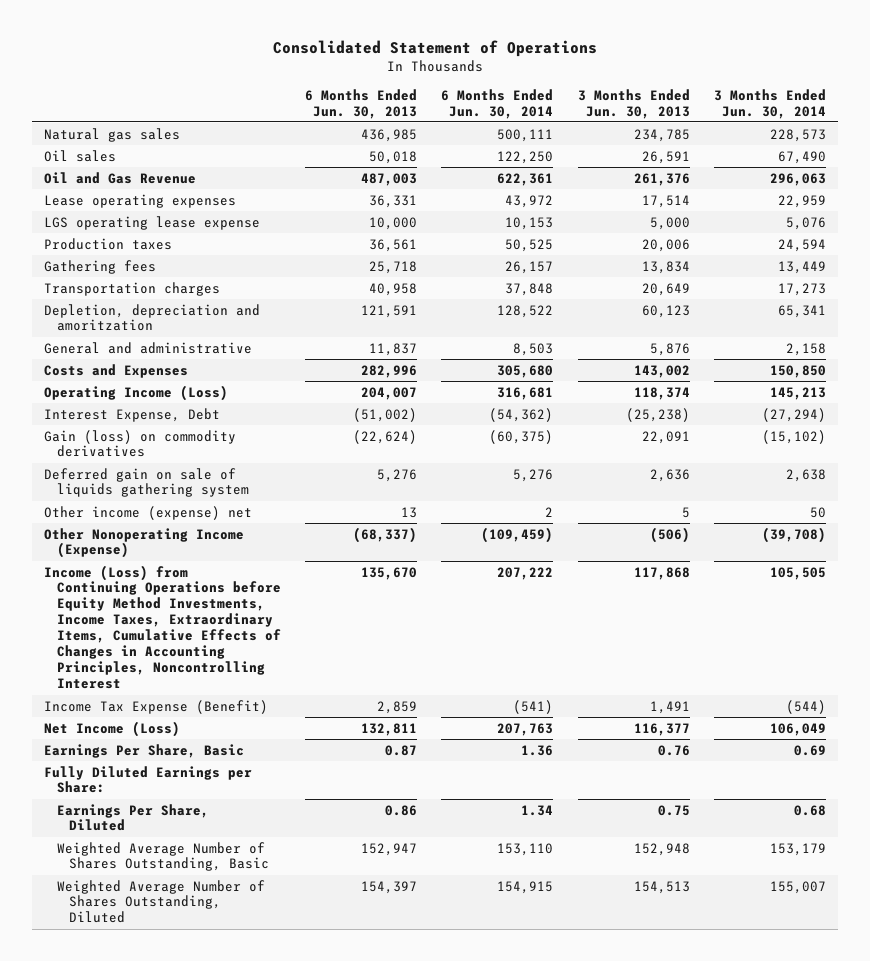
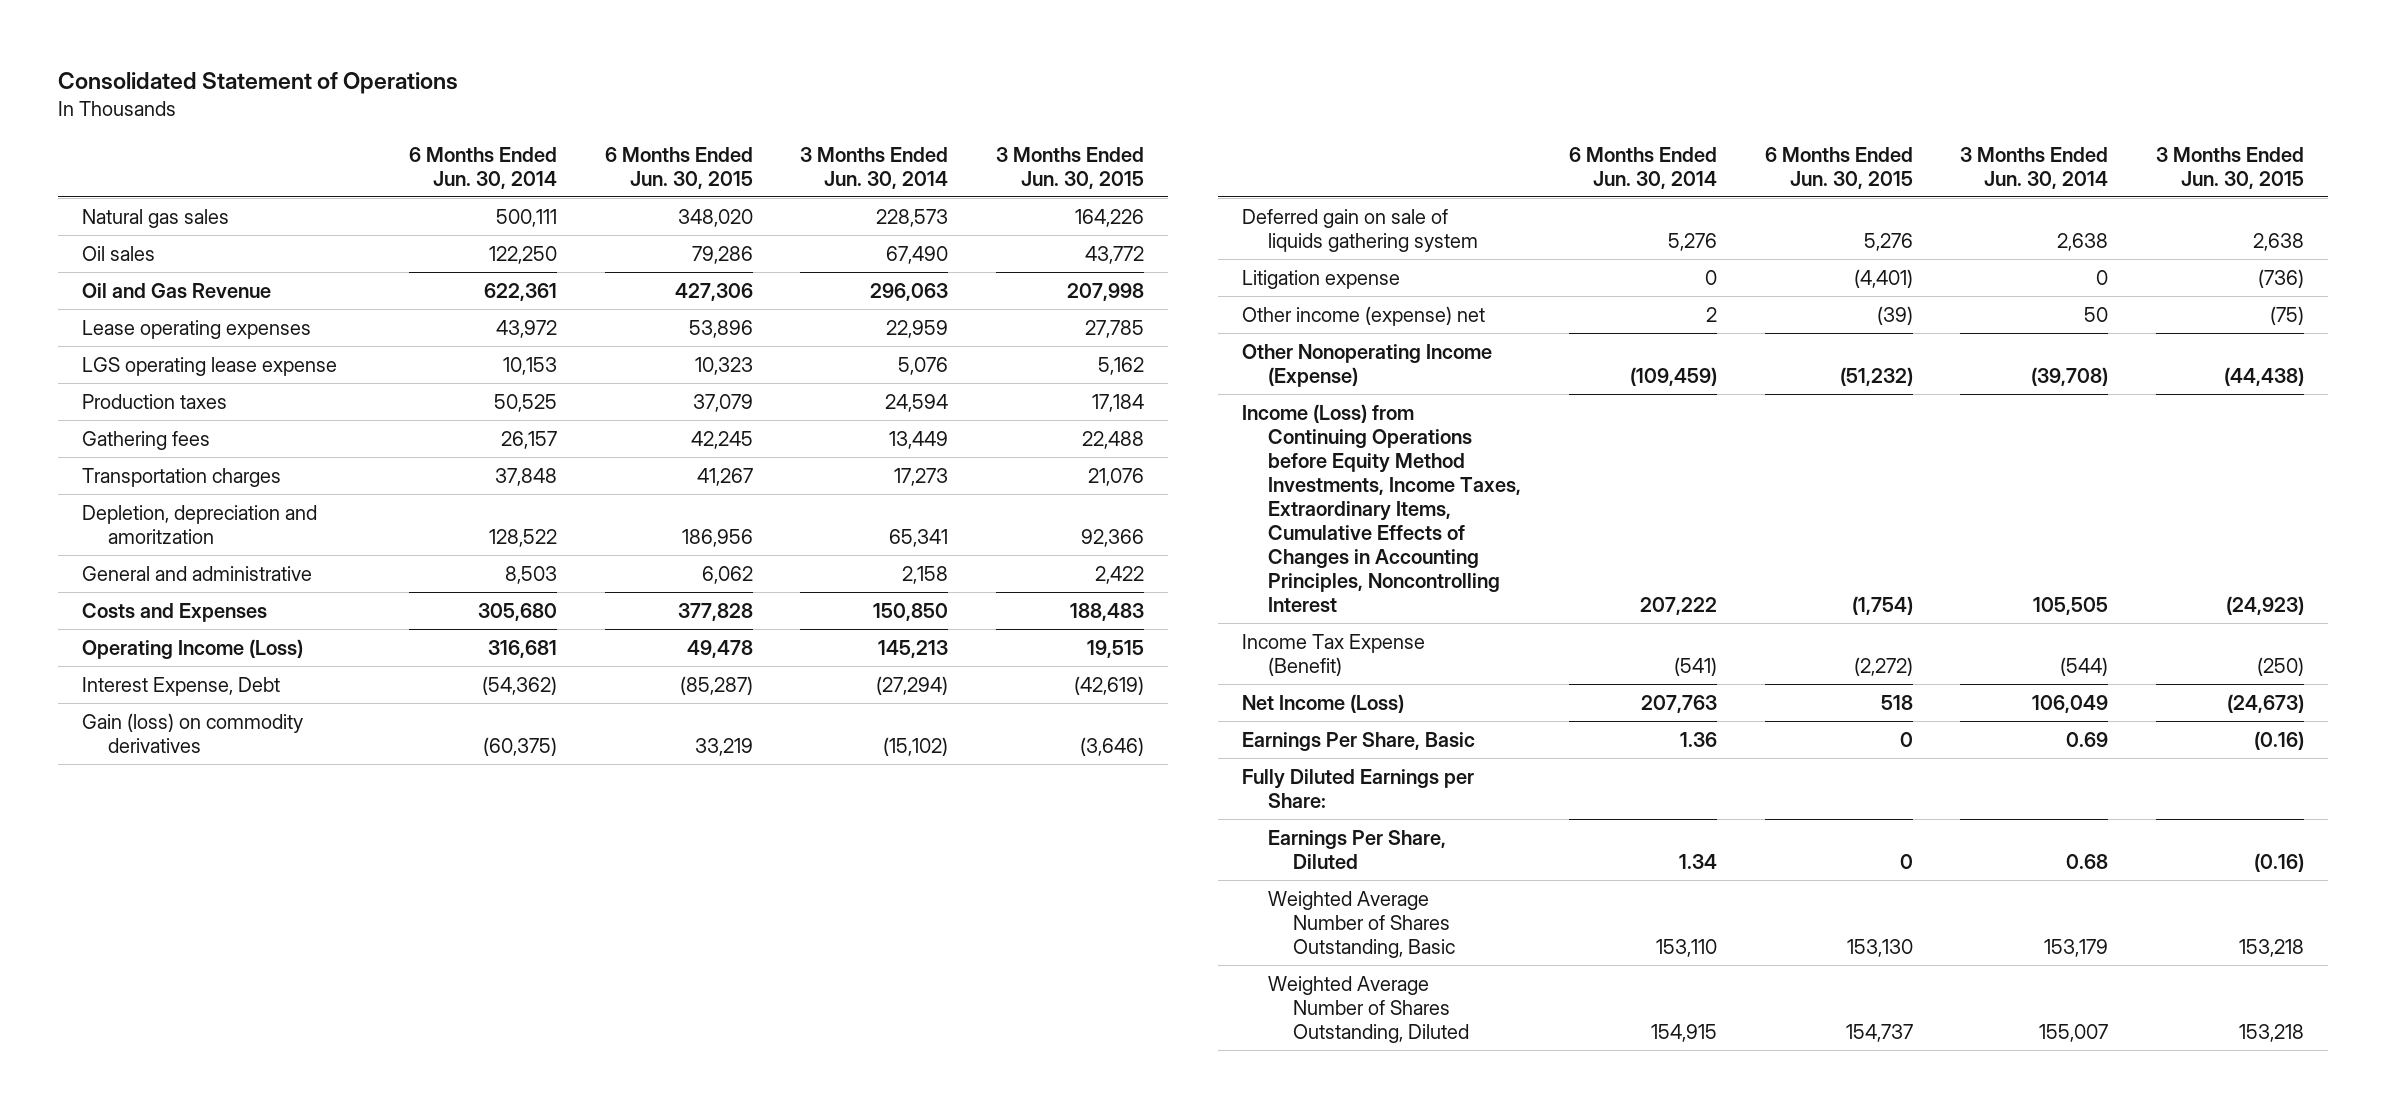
[304,88,417,119] 6 Months Ended Jun. 30, 2013 -> none
[577,88,690,119] 3 Months Ended Jun. 30, 2013 -> none
none -> [604,146,753,189] 6 Months Ended Jun. 30, 2015
none -> [996,146,1145,189] 3 Months Ended Jun. 30, 2015
none -> [1242,269,1401,289] Litigation expense

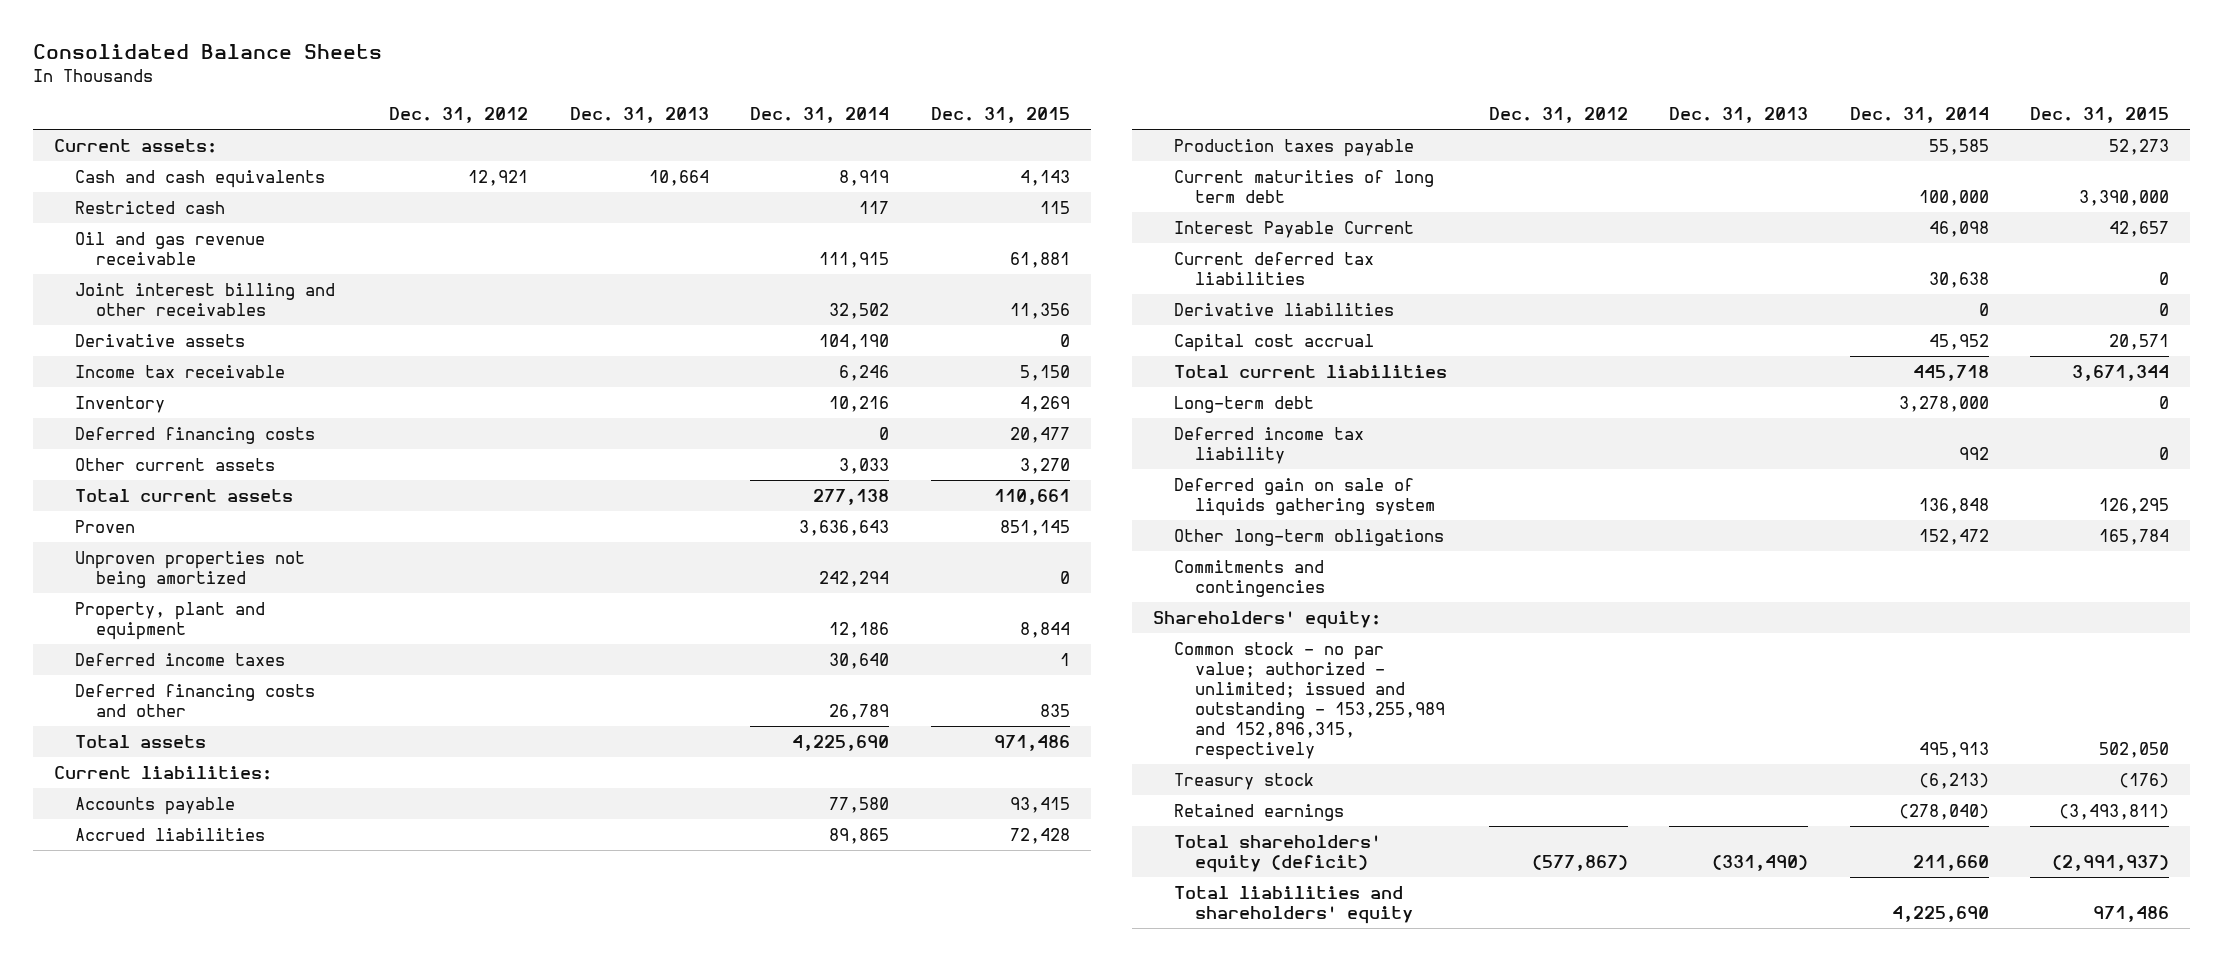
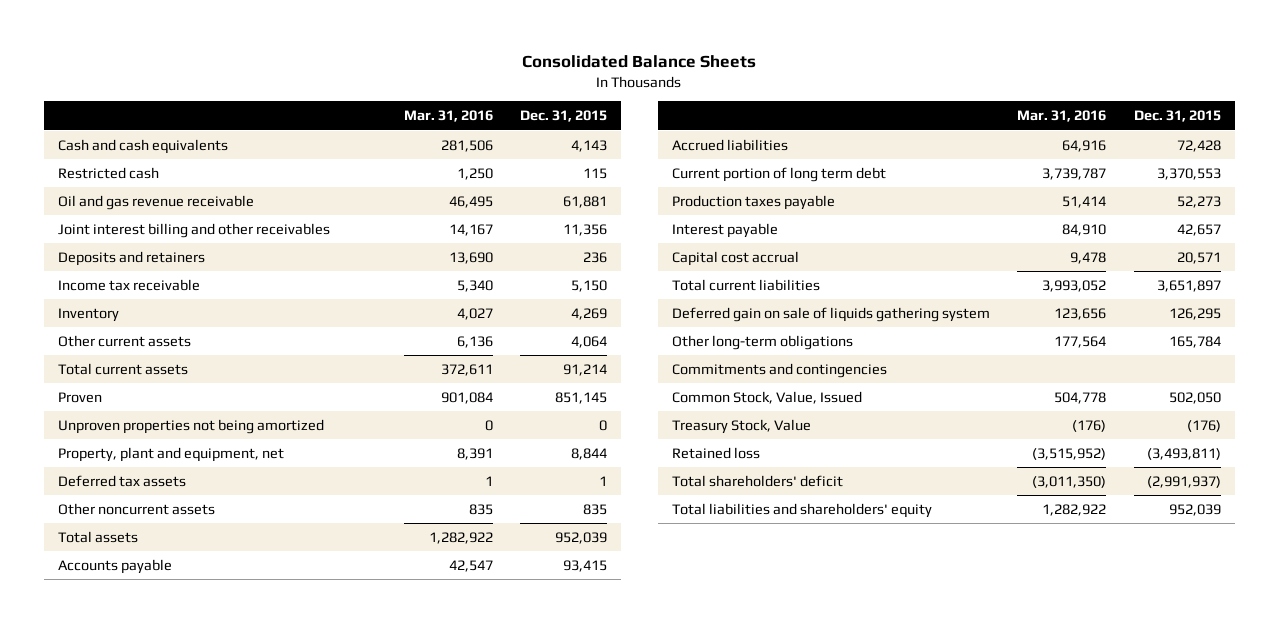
[389,106,529,123] Dec. 31, 2012 -> none
[569,106,709,123] Dec. 31, 2013 -> none
[750,106,890,123] Dec. 31, 2014 -> none
none -> [403,110,493,123] Mar. 31, 2016
[53,138,217,153] Current assets: -> none
[74,333,245,347] Derivative assets -> none
none -> [57,250,205,266] Deposits and retainers
[74,426,315,444] Deferred financing costs -> none
[1019,457,1070,474] 3,270 -> [571,335,608,348] 4,064
[993,488,1070,505] 110,661 -> [563,363,608,376] 91,214
[53,765,272,780] Current liabilities: -> none
[74,601,265,640] Property, plant and equipment -> [57,446,284,462] Property, plant and equipment, net
[74,652,285,666] Deferred income taxes -> [57,474,186,487] Deferred tax assets
[74,683,315,717] Deferred financing costs and other -> [57,502,215,515] Other noncurrent assets
[993,734,1070,751] 971,486 -> [555,531,608,544] 952,039
none -> [671,166,886,182] Current portion of long term debt
[1174,169,1435,203] Current maturities of long term debt -> none
[1174,251,1375,285] Current deferred tax liabilities -> none
[1174,302,1395,316] Derivative liabilities -> none
[1174,220,1415,238] Interest Payable Current -> [671,222,778,238] Interest payable
[1174,395,1315,413] Long-term debt -> none
[1174,426,1365,464] Deferred income tax liability -> none
[2072,364,2170,381] 3,671,344 -> [1157,279,1222,292] 3,651,897
[1153,610,1382,629] Shareholders' equity: -> none
[1174,641,1446,760] Common stock - no par value; authorized - unlimited; issued and outstanding - 153,255,989 and 152,896,315, respectively -> [671,390,862,404] Common Stock, Value, Issued
[1174,772,1315,790] Treasury stock -> [671,418,811,434] Treasury Stock, Value
[1174,803,1345,821] Retained earnings -> [671,446,760,459] Retained loss
[1174,834,1382,873] Total shareholders' equity (deficit) -> [671,474,843,487] Total shareholders' deficit
[2093,905,2170,922] 971,486 -> [1169,503,1222,516] 952,039

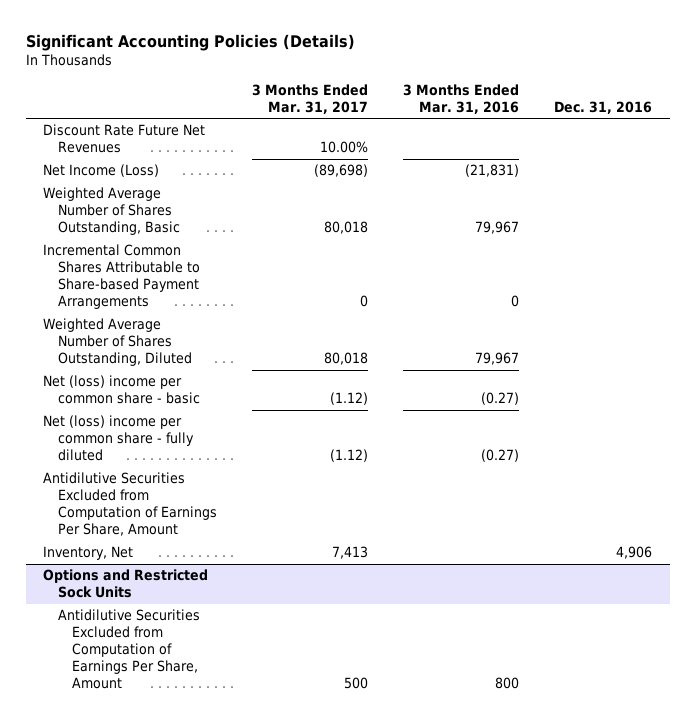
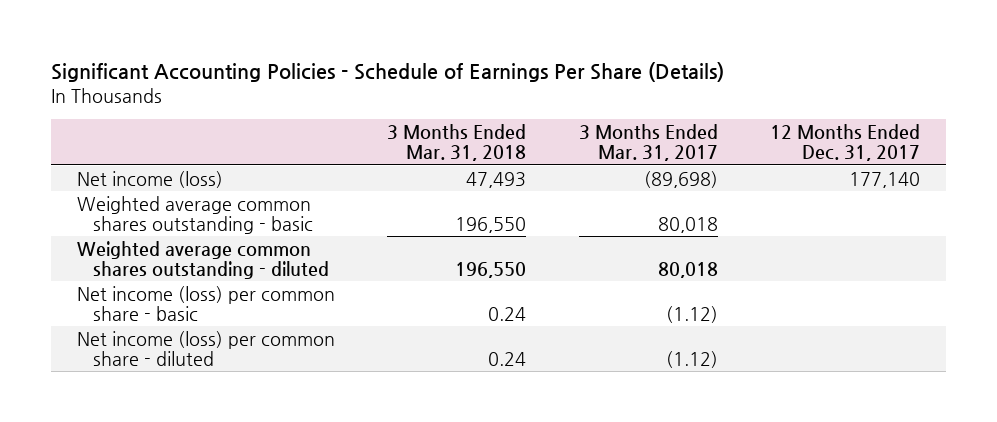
[25,33,355,51] Significant Accounting Policies (Details) -> [50,61,724,82] Significant Accounting Policies - Schedule of Earnings Per Share (Details)
[403,83,520,114] 3 Months Ended Mar. 31, 2016 -> none
[554,100,653,114] Dec. 31, 2016 -> none
none -> [387,123,527,162] 3 Months Ended Mar. 31, 2018
none -> [769,123,920,162] 12 Months Ended Dec. 31, 2017
[43,124,206,154] Discount Rate Future Net Revenues -> none
[43,244,200,310] Incremental Common Shares Attributable to Share-based Payment Arrangements -> none
[43,472,217,537] Antidilutive Securities Excluded from Computation of Earnings Per Share, Amount -> none
[43,546,134,561] Inventory, Net -> none
[43,569,209,599] Options and Restricted Sock Units -> none
[57,609,200,690] Antidilutive Securities Excluded from Computation of Earnings Per Share, Amount -> none
[43,164,160,178] Net Income (Loss) -> [76,170,223,188] Net income (loss)
[43,187,180,236] Weighted Average Number of Shares Outstanding, Basic -> [76,195,314,235] Weighted average common shares outstanding - basic
[43,318,192,367] Weighted Average Number of Shares Outstanding, Diluted -> [76,240,330,280] Weighted average common shares outstanding - diluted
[43,375,200,405] Net (loss) income per common share - basic -> [76,285,335,322] Net income (loss) per common share - basic
[43,415,194,462] Net (loss) income per common share - fully diluted -> [76,330,335,367] Net income (loss) per common share - diluted

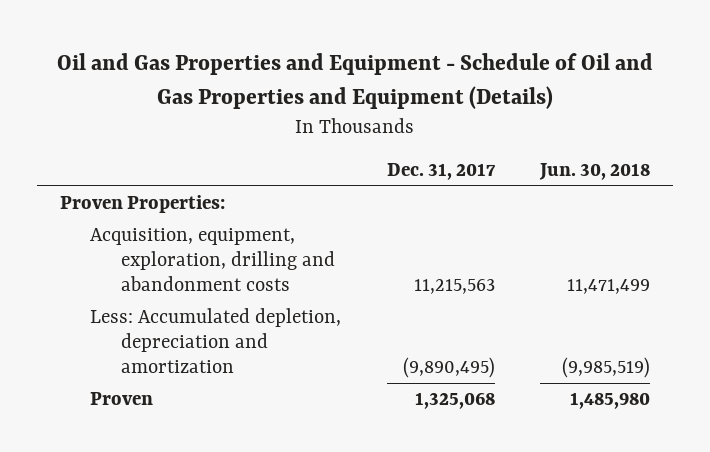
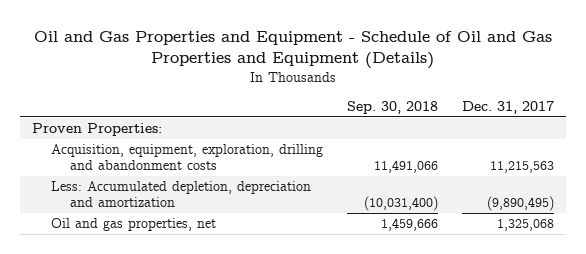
[539,162,651,180] Jun. 30, 2018 -> none
none -> [346,101,438,115] Sep. 30, 2018
[90,392,154,406] Proven -> [51,218,217,232] Oil and gas properties, net

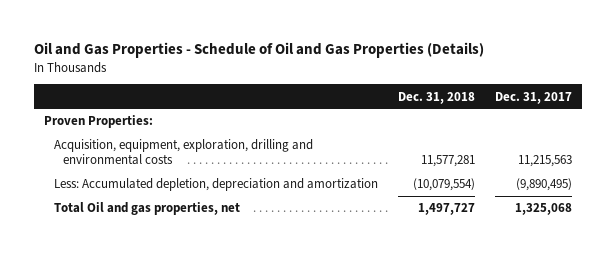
[33,30,552,70] Oil and Gas Properties and Equipment - Schedule of Oil and Gas Properties and Equipment (Details) -> [34,42,485,59] Oil and Gas Properties - Schedule of Oil and Gas Properties (Details)
[346,101,438,115] Sep. 30, 2018 -> none
none -> [397,91,475,104] Dec. 31, 2018
[51,144,324,171] Acquisition, equipment, exploration, drilling and abandonment costs -> [53,139,313,166] Acquisition, equipment, exploration, drilling and environmental costs
[51,218,217,232] Oil and gas properties, net -> [53,202,240,216] Total Oil and gas properties, net

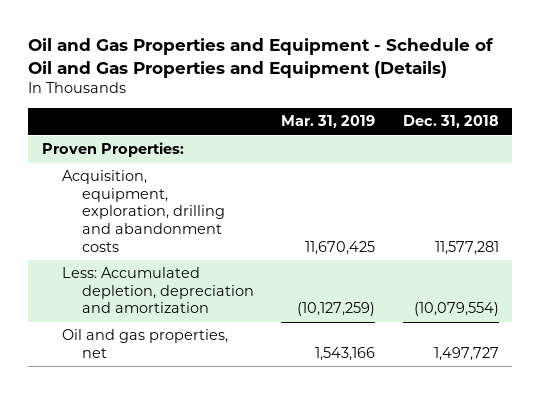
[34,42,485,59] Oil and Gas Properties - Schedule of Oil and Gas Properties (Details) -> [27,37,494,78] Oil and Gas Properties and Equipment - Schedule of Oil and Gas Properties and Equipment (Details)
[495,91,573,104] Dec. 31, 2017 -> none
none -> [281,115,376,129] Mar. 31, 2019
[53,139,313,166] Acquisition, equipment, exploration, drilling and environmental costs -> [61,170,225,252] Acquisition, equipment, exploration, drilling and abandonment costs
[53,202,240,216] Total Oil and gas properties, net -> [61,329,228,358] Oil and gas properties, net

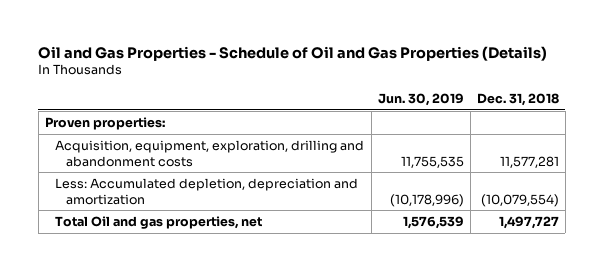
[27,37,494,78] Oil and Gas Properties and Equipment - Schedule of Oil and Gas Properties and Equipment (Details) -> [38,45,548,61] Oil and Gas Properties - Schedule of Oil and Gas Properties (Details)
[281,115,376,129] Mar. 31, 2019 -> none
none -> [377,92,464,106] Jun. 30, 2019
[41,142,184,158] Proven Properties: -> [44,116,165,130] Proven properties:
[61,329,228,358] Oil and gas properties, net -> [55,215,263,229] Total Oil and gas properties, net

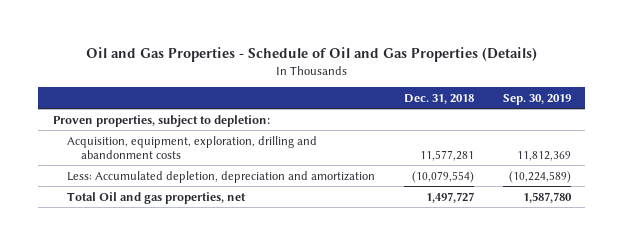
[377,92,464,106] Jun. 30, 2019 -> none
none -> [502,93,571,105] Sep. 30, 2019
[44,116,165,130] Proven properties: -> [52,114,270,127] Proven properties, subject to depletion:

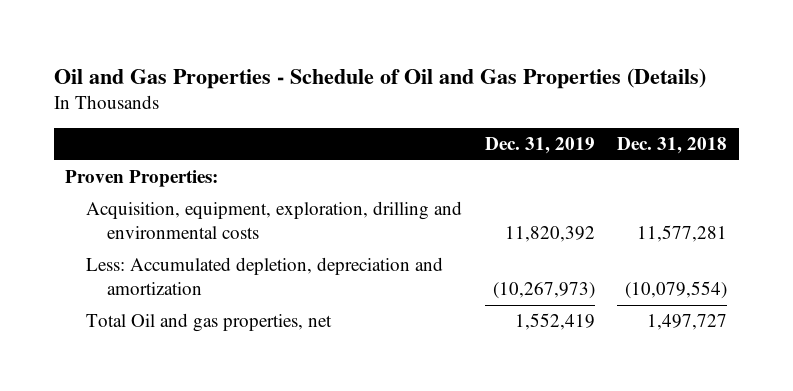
[502,93,571,105] Sep. 30, 2019 -> none
none -> [484,137,595,155] Dec. 31, 2019
[52,114,270,127] Proven properties, subject to depletion: -> [65,170,219,188] Proven Properties:
[66,135,317,160] Acquisition, equipment, exploration, drilling and abandonment costs -> [86,201,463,240] Acquisition, equipment, exploration, drilling and environmental costs

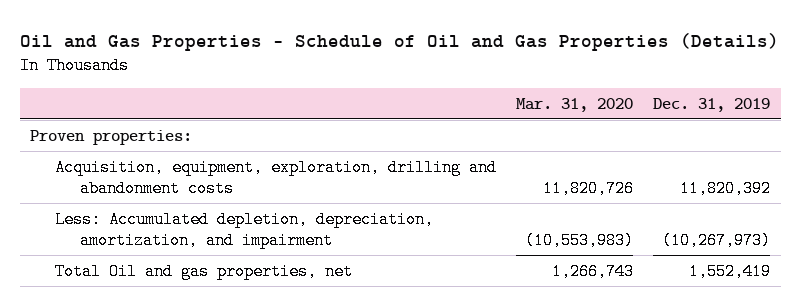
[617,137,728,155] Dec. 31, 2018 -> none
none -> [516,97,634,112] Mar. 31, 2020
[65,170,219,188] Proven Properties: -> [29,129,192,145] Proven properties:
[86,201,463,240] Acquisition, equipment, exploration, drilling and environmental costs -> [54,158,497,197] Acquisition, equipment, exploration, drilling and abandonment costs
[86,257,444,296] Less: Accumulated depletion, depreciation and amortization -> [54,210,434,249] Less: Accumulated depletion, depreciation, amortization, and impairment

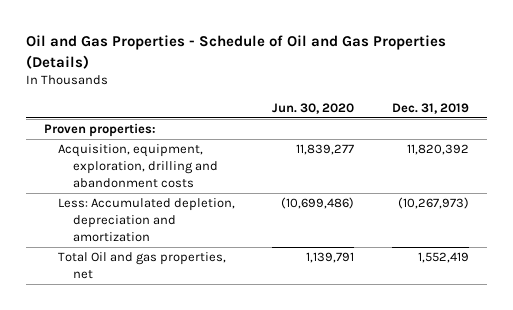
[516,97,634,112] Mar. 31, 2020 -> none
none -> [272,102,355,114] Jun. 30, 2020
[54,210,434,249] Less: Accumulated depletion, depreciation, amortization, and impairment -> [58,198,236,242] Less: Accumulated depletion, depreciation and amortization

